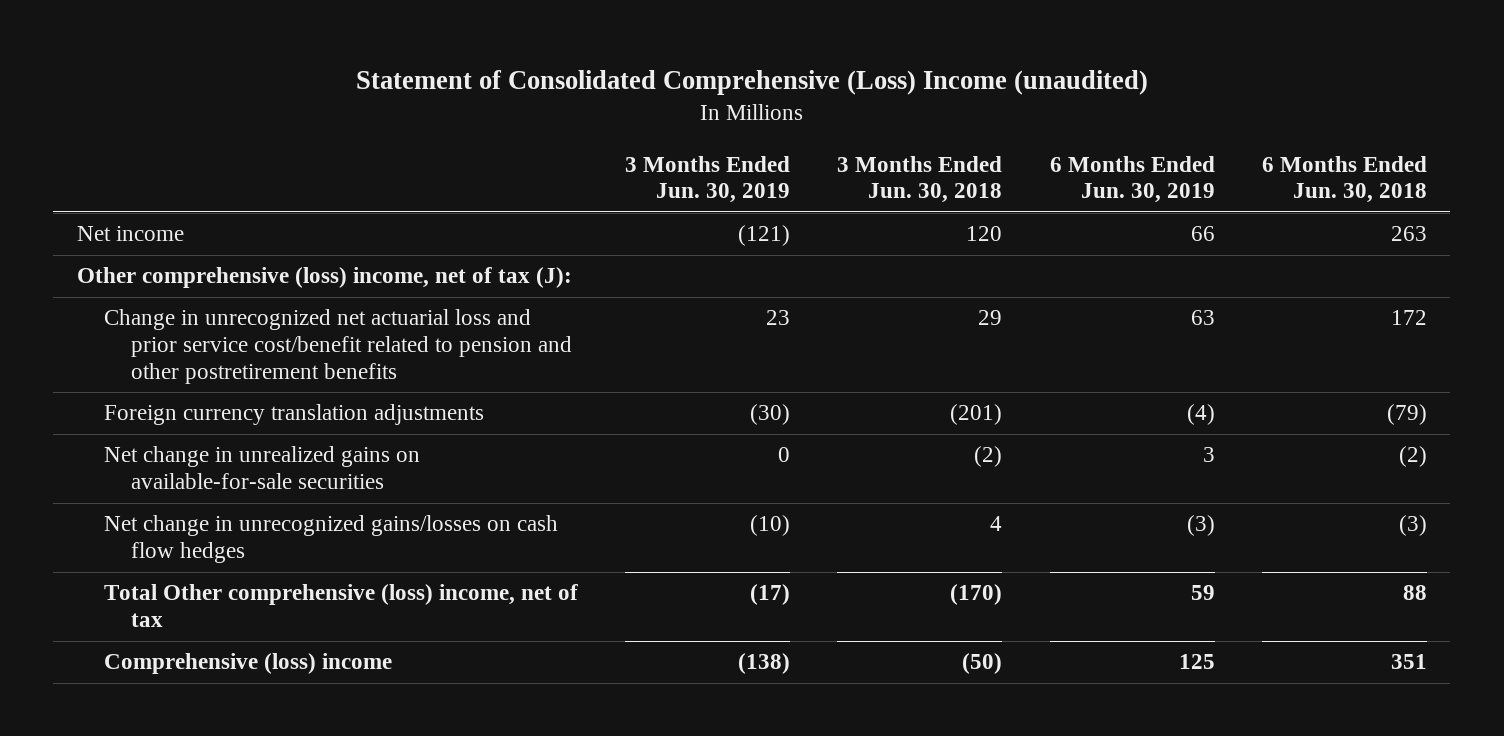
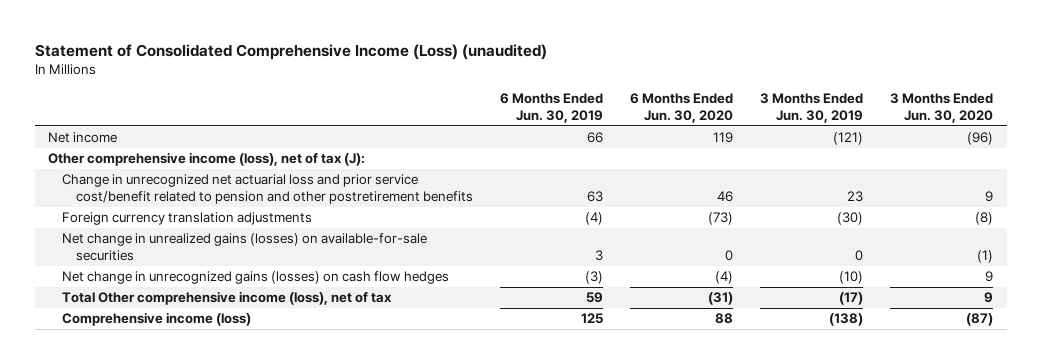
[355,70,1148,96] Statement of Consolidated Comprehensive (Loss) Income (unaudited) -> [34,43,547,60] Statement of Consolidated Comprehensive Income (Loss) (unaudited)
[837,155,1003,204] 3 Months Ended Jun. 30, 2018 -> none
[1261,155,1427,204] 6 Months Ended Jun. 30, 2018 -> none
none -> [630,93,734,124] 6 Months Ended Jun. 30, 2020
none -> [890,93,994,124] 3 Months Ended Jun. 30, 2020
[77,267,573,289] Other comprehensive (loss) income, net of tax (J): -> [48,152,366,167] Other comprehensive income (loss), net of tax (J):
[104,446,421,490] Net change in unrealized gains on available-for-sale securities -> [62,233,428,262] Net change in unrealized gains (losses) on available-for-sale securities
[104,515,559,564] Net change in unrecognized gains/losses on cash flow hedges -> [62,271,450,285] Net change in unrecognized gains (losses) on cash flow hedges
[104,584,579,628] Total Other comprehensive (loss) income, net of tax -> [62,291,393,306] Total Other comprehensive income (loss), net of tax
[104,653,393,675] Comprehensive (loss) income -> [62,312,252,327] Comprehensive income (loss)

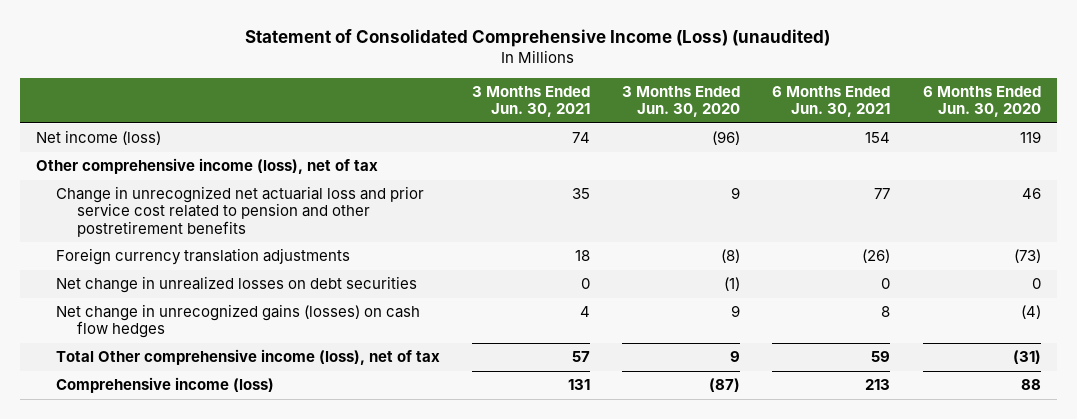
[500,93,604,124] 6 Months Ended Jun. 30, 2019 -> none
[760,93,864,124] 3 Months Ended Jun. 30, 2019 -> none
none -> [472,86,591,118] 3 Months Ended Jun. 30, 2021
none -> [772,86,891,118] 6 Months Ended Jun. 30, 2021
[48,132,118,144] Net income -> [36,130,162,146] Net income (loss)
[48,152,366,167] Other comprehensive income (loss), net of tax (J): -> [36,158,379,175] Other comprehensive income (loss), net of tax
[62,174,474,205] Change in unrecognized net actuarial loss and prior service cost/benefit related to pension and other postretirement benefits -> [56,186,425,237] Change in unrecognized net actuarial loss and prior service cost related to pension and other postretirement benefits
[62,233,428,262] Net change in unrealized gains (losses) on available-for-sale securities -> [56,276,418,294] Net change in unrealized losses on debt securities

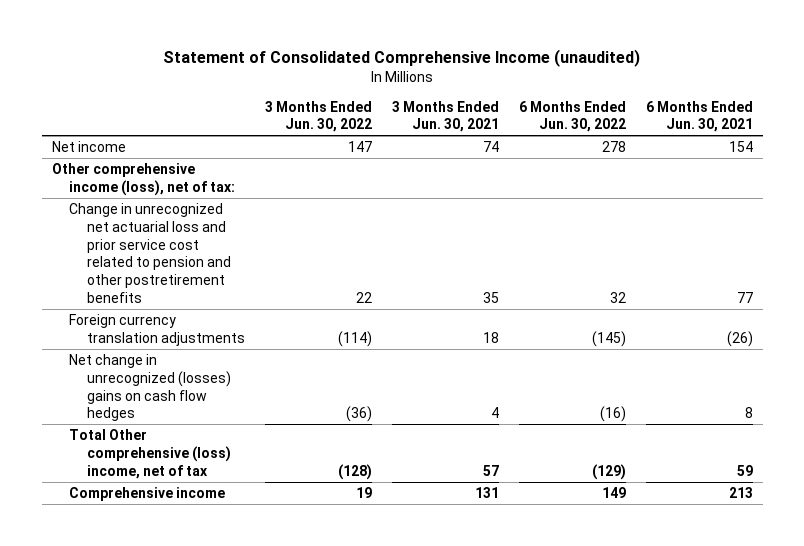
[245,29,831,48] Statement of Consolidated Comprehensive Income (Loss) (unaudited) -> [163,49,641,68] Statement of Consolidated Comprehensive Income (unaudited)
[622,86,741,118] 3 Months Ended Jun. 30, 2020 -> none
[922,86,1041,118] 6 Months Ended Jun. 30, 2020 -> none
none -> [265,100,373,133] 3 Months Ended Jun. 30, 2022
none -> [518,100,626,133] 6 Months Ended Jun. 30, 2022
[36,130,162,146] Net income (loss) -> [51,140,126,152] Net income
[36,158,379,175] Other comprehensive income (loss), net of tax -> [51,162,236,196] Other comprehensive income (loss), net of tax:
[56,276,418,294] Net change in unrealized losses on debt securities -> none
[56,304,421,339] Net change in unrecognized gains (losses) on cash flow hedges -> [69,353,232,422] Net change in unrecognized (losses) gains on cash flow hedges
[56,349,441,366] Total Other comprehensive income (loss), net of tax -> [69,428,232,479] Total Other comprehensive (loss) income, net of tax
[56,377,275,394] Comprehensive income (loss) -> [69,486,226,501] Comprehensive income

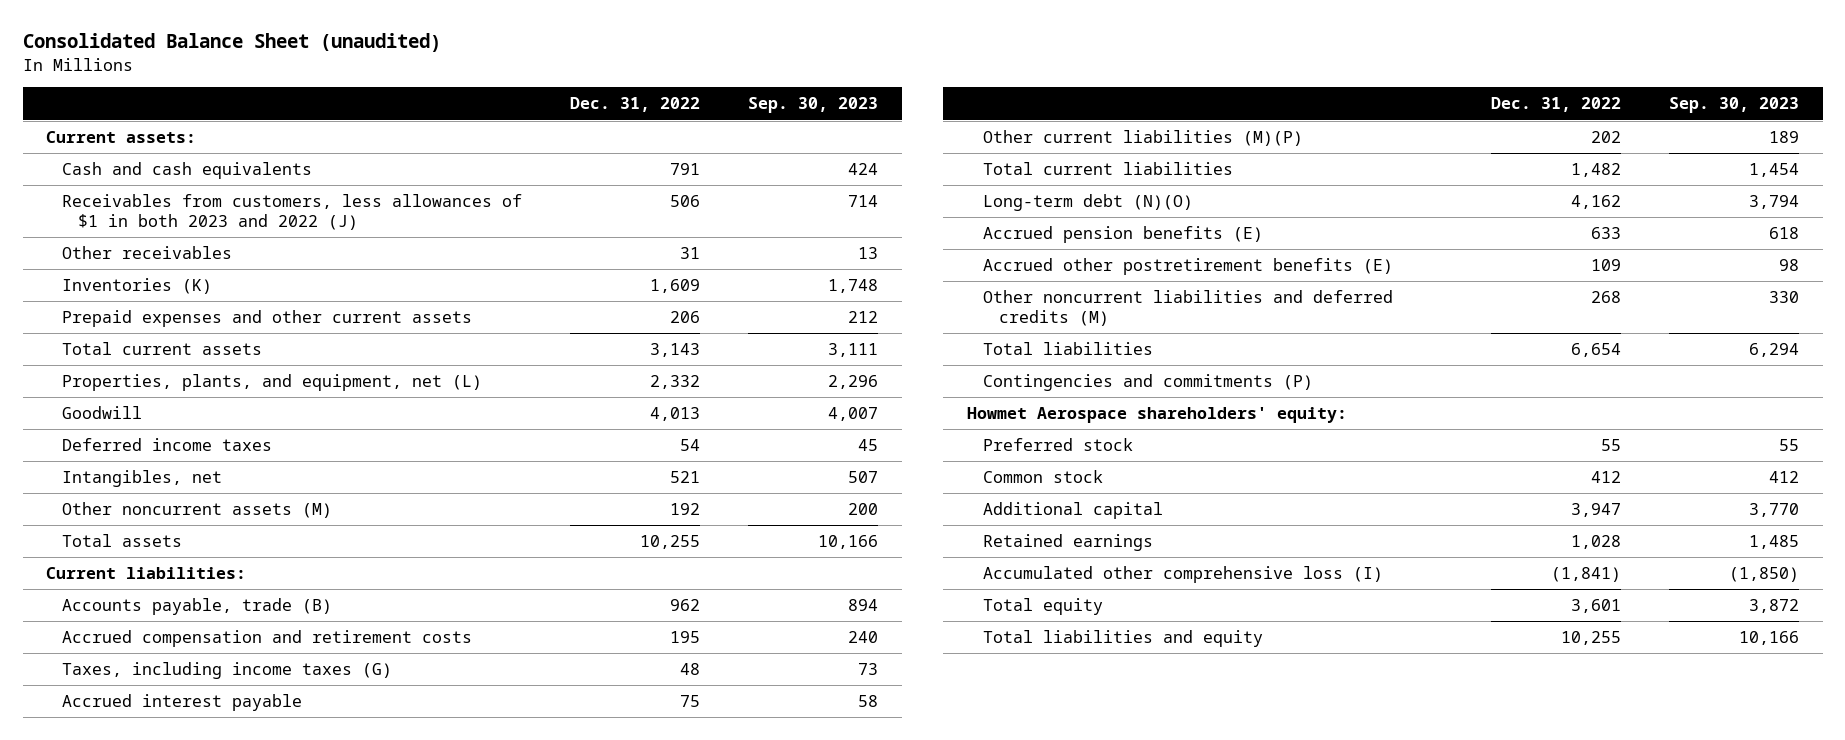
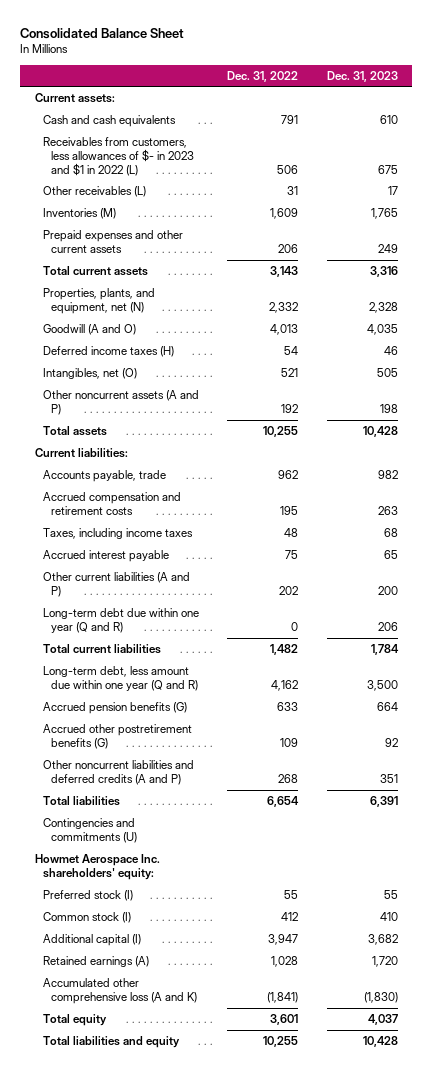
[22,33,441,53] Consolidated Balance Sheet (unaudited) -> [20,28,185,40] Consolidated Balance Sheet
[747,97,878,114] Sep. 30, 2023 -> none
none -> [326,70,398,82] Dec. 31, 2023
[62,194,523,230] Receivables from customers, less allowances of $1 in both 2023 and 2022 (J) -> [42,136,195,176] Receivables from customers, less allowances of $- in 2023 and $1 in 2022 (L)
[62,246,233,260] Other receivables -> [42,185,146,197] Other receivables (L)
[62,278,213,295] Inventories (K) -> [42,207,116,219] Inventories (M)
[62,374,483,392] Properties, plants, and equipment, net (L) -> [42,287,155,314] Properties, plants, and equipment, net (N)
[62,406,143,420] Goodwill -> [42,323,136,335] Goodwill (A and O)
[62,438,273,452] Deferred income taxes -> [42,345,174,357] Deferred income taxes (H)
[62,470,223,488] Intangibles, net -> [42,367,137,379] Intangibles, net (O)
[62,502,333,519] Other noncurrent assets (M) -> [42,389,199,415] Other noncurrent assets (A and P)
[62,598,333,616] Accounts payable, trade (B) -> [42,469,166,482] Accounts payable, trade
[62,662,393,680] Taxes, including income taxes (G) -> [42,527,193,539] Taxes, including income taxes
[983,130,1304,147] Other current liabilities (M)(P) -> [42,571,190,597] Other current liabilities (A and P)
none -> [42,607,199,633] Long-term debt due within one year (Q and R)
[983,194,1194,212] Long-term debt (N)(O) -> [42,665,199,691] Long-term debt, less amount due within one year (Q and R)
[983,226,1264,244] Accrued pension benefits (E) -> [42,701,187,714] Accrued pension benefits (G)
[983,258,1394,276] Accrued other postretirement benefits (E) -> [42,723,192,749] Accrued other postretirement benefits (G)
[983,290,1394,326] Other noncurrent liabilities and deferred credits (M) -> [42,759,194,785] Other noncurrent liabilities and deferred credits (A and P)
[983,374,1314,392] Contingencies and commitments (P) -> [42,817,138,843] Contingencies and commitments (U)
[967,407,1348,424] Howmet Aerospace shareholders' equity: -> [34,853,160,880] Howmet Aerospace Inc. shareholders' equity:
[983,438,1134,452] Preferred stock -> [42,889,133,901] Preferred stock (I)
[983,470,1104,484] Common stock -> [42,911,131,923] Common stock (I)
[983,502,1164,520] Additional capital -> [42,933,141,946] Additional capital (I)
[983,534,1154,552] Retained earnings -> [42,955,149,967] Retained earnings (A)
[983,566,1384,584] Accumulated other comprehensive loss (I) -> [42,977,198,1004] Accumulated other comprehensive loss (A and K)

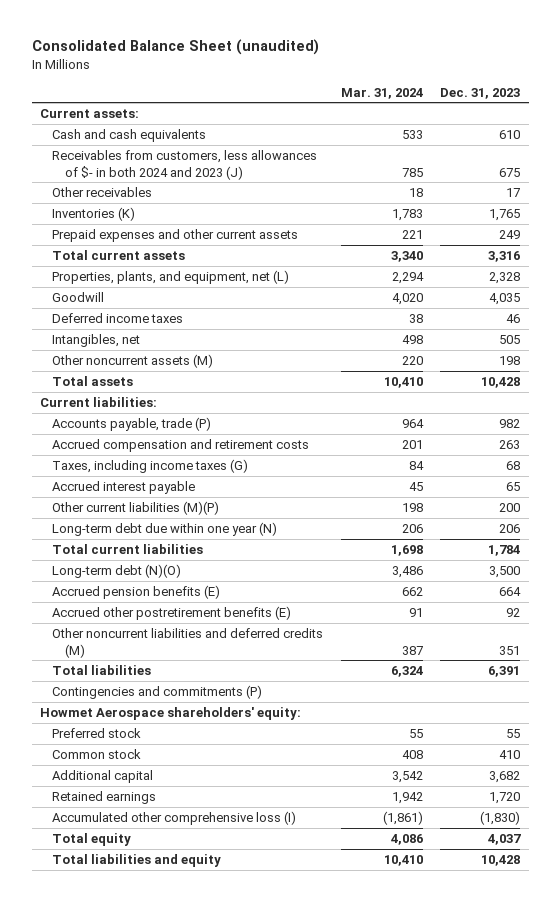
[20,28,185,40] Consolidated Balance Sheet -> [31,39,319,56] Consolidated Balance Sheet (unaudited)
[227,70,299,82] Dec. 31, 2022 -> none
none -> [340,87,423,99] Mar. 31, 2024
[42,136,195,176] Receivables from customers, less allowances of $- in 2023 and $1 in 2022 (L) -> [52,149,318,180] Receivables from customers, less allowances of $- in both 2024 and 2023 (J)
[42,185,146,197] Other receivables (L) -> [52,186,153,197] Other receivables
[42,207,116,219] Inventories (M) -> [52,206,136,221] Inventories (K)
[42,287,155,314] Properties, plants, and equipment, net (N) -> [52,269,290,284] Properties, plants, and equipment, net (L)
[42,323,136,335] Goodwill (A and O) -> [52,291,105,302] Goodwill
[42,345,174,357] Deferred income taxes (H) -> [52,312,184,323] Deferred income taxes
[42,367,137,379] Intangibles, net (O) -> [52,333,141,347] Intangibles, net
[42,389,199,415] Other noncurrent assets (A and P) -> [52,353,214,368] Other noncurrent assets (M)
[42,469,166,482] Accounts payable, trade -> [52,416,212,431] Accounts payable, trade (P)
[42,527,193,539] Taxes, including income taxes -> [52,458,249,473] Taxes, including income taxes (G)
[42,571,190,597] Other current liabilities (A and P) -> [52,500,220,515] Other current liabilities (M)(P)
[42,607,199,633] Long-term debt due within one year (Q and R) -> [52,521,278,536] Long-term debt due within one year (N)
[42,665,199,691] Long-term debt, less amount due within one year (Q and R) -> [52,563,182,578] Long-term debt (N)(O)
[42,701,187,714] Accrued pension benefits (G) -> [52,584,221,599] Accrued pension benefits (E)
[42,723,192,749] Accrued other postretirement benefits (G) -> [52,605,292,620] Accrued other postretirement benefits (E)
[42,759,194,785] Other noncurrent liabilities and deferred credits (A and P) -> [52,627,324,658] Other noncurrent liabilities and deferred credits (M)
[42,817,138,843] Contingencies and commitments (U) -> [52,684,263,699] Contingencies and commitments (P)
[34,853,160,880] Howmet Aerospace Inc. shareholders' equity: -> [40,706,302,720] Howmet Aerospace shareholders' equity:
[42,889,133,901] Preferred stock (I) -> [52,727,142,738] Preferred stock
[42,911,131,923] Common stock (I) -> [52,748,142,759] Common stock
[42,933,141,946] Additional capital (I) -> [52,769,154,783] Additional capital
[42,955,149,967] Retained earnings (A) -> [52,790,157,804] Retained earnings
[42,977,198,1004] Accumulated other comprehensive loss (A and K) -> [52,810,297,825] Accumulated other comprehensive loss (I)

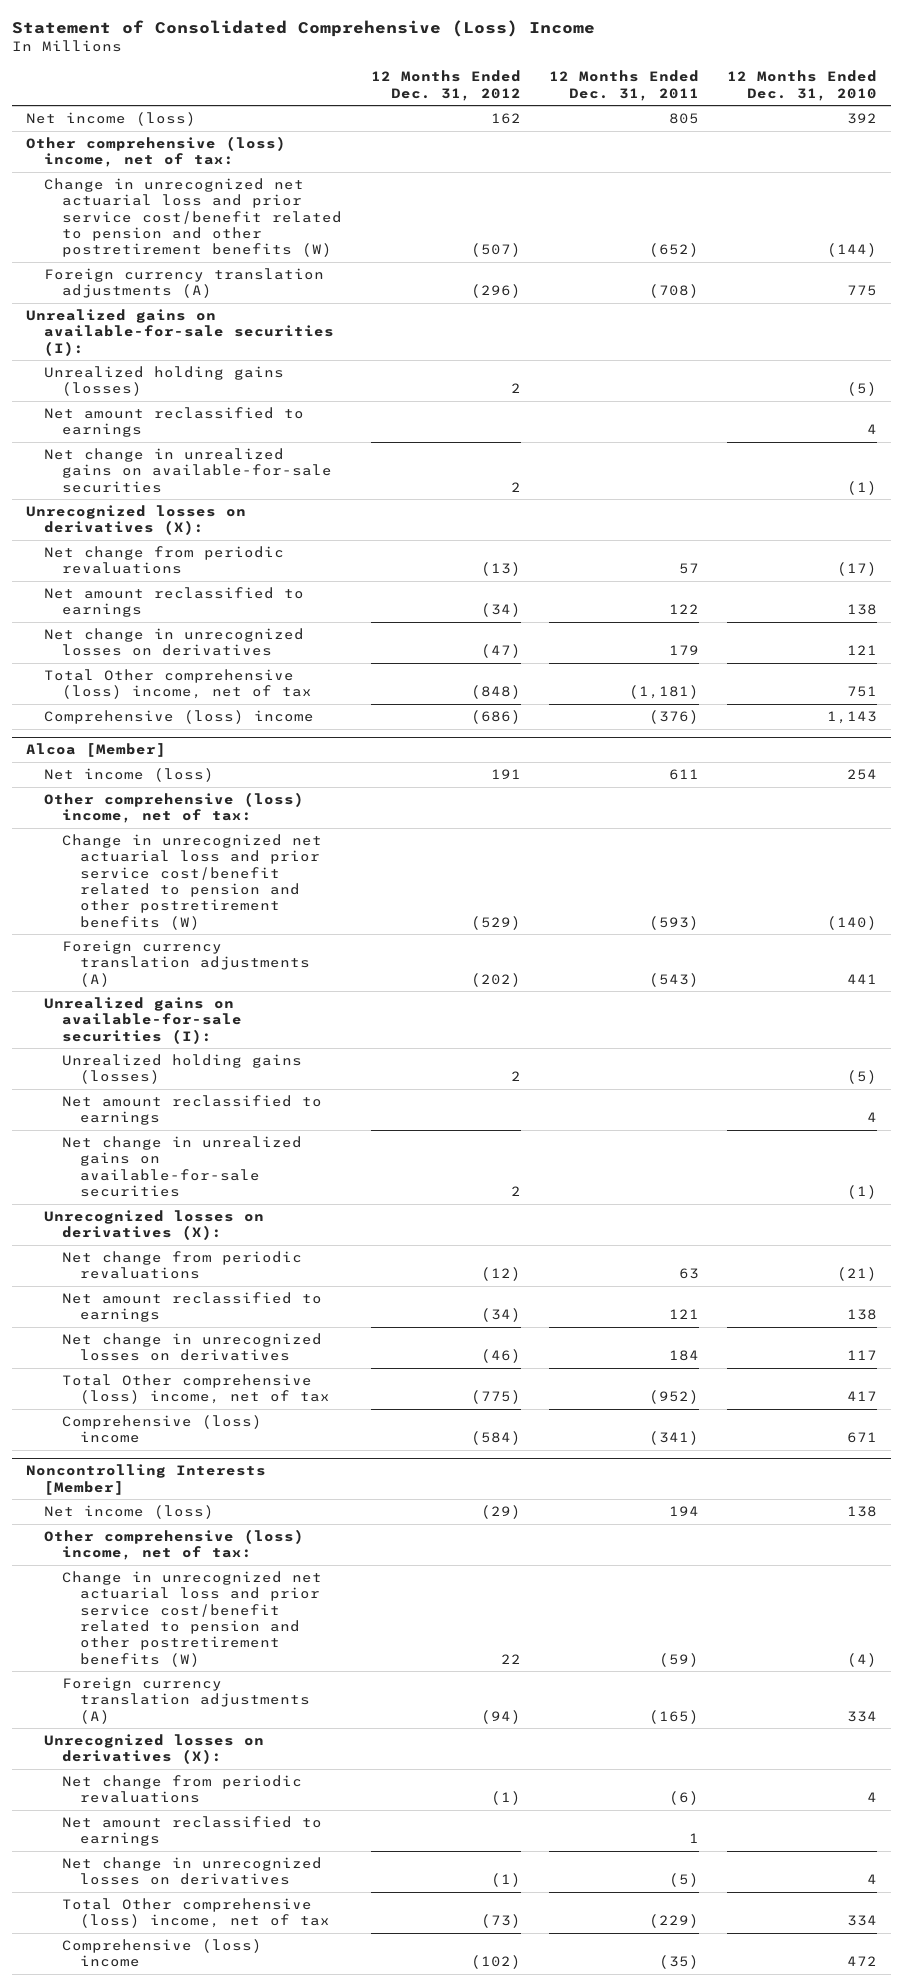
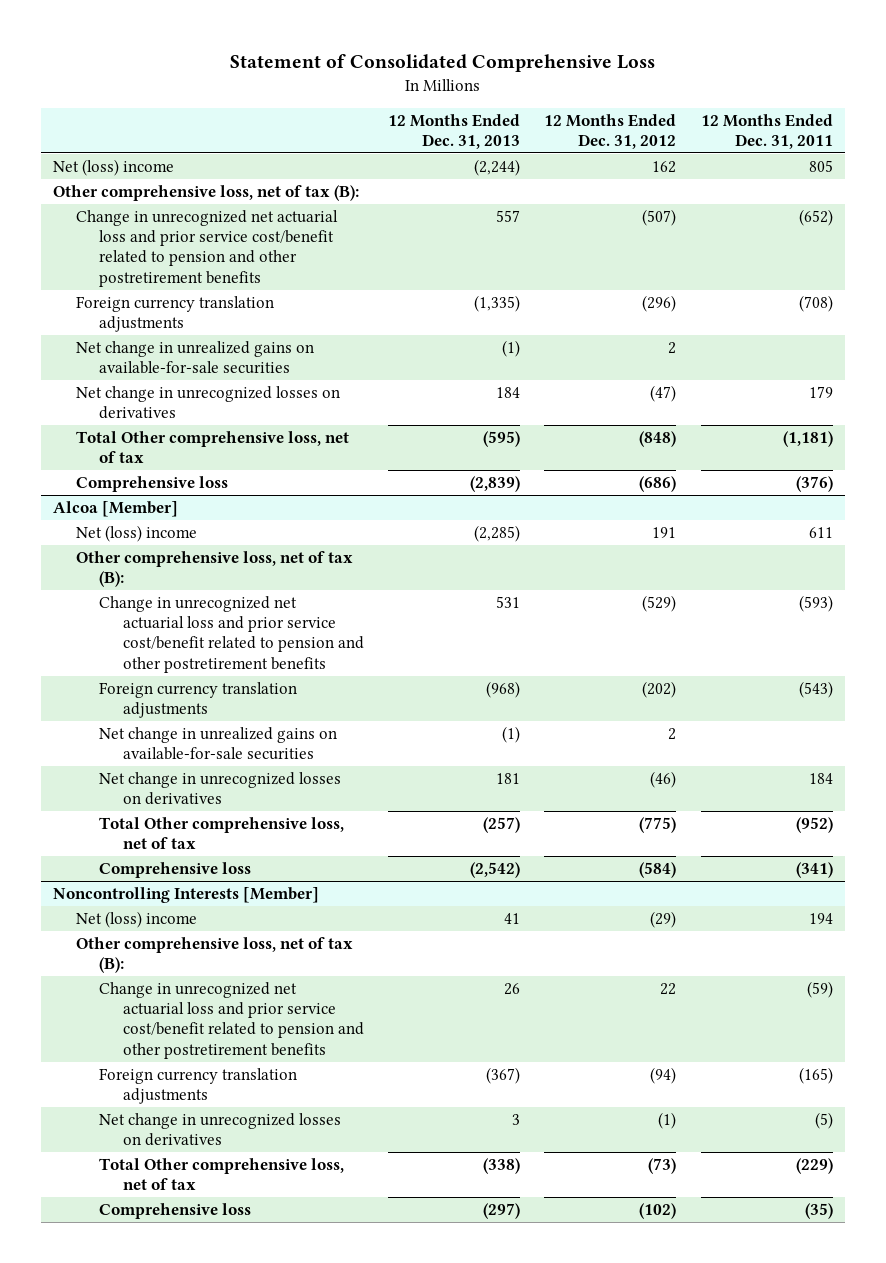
[11,19,595,37] Statement of Consolidated Comprehensive (Loss) Income -> [230,53,656,72] Statement of Consolidated Comprehensive Loss
[727,70,878,101] 12 Months Ended Dec. 31, 2010 -> none
none -> [387,113,520,149] 12 Months Ended Dec. 31, 2013
[26,308,335,356] Unrealized gains on available-for-sale securities (I): -> none
[44,365,285,397] Unrealized holding gains (losses) -> none
[44,406,305,438] Net amount reclassified to earnings -> none
[26,111,197,126] Net income (loss) -> [53,158,175,176] Net (loss) income
[26,135,287,168] Other comprehensive (loss) income, net of tax: -> [53,184,360,201] Other comprehensive loss, net of tax (B):
[44,177,343,258] Change in unrecognized net actuarial loss and prior service cost/benefit related to pension and other postretirement benefits (W) -> [76,209,339,287] Change in unrecognized net actuarial loss and prior service cost/benefit related to pension and other postretirement benefits
[44,267,325,299] Foreign currency translation adjustments (A) -> [76,295,275,333] Foreign currency translation adjustments
[26,504,247,536] Unrecognized losses on derivatives (X): -> none
[44,545,285,575] Net change from periodic revaluations -> none
[44,586,305,618] Net amount reclassified to earnings -> none
[44,668,313,700] Total Other comprehensive (loss) income, net of tax -> [76,430,350,464] Total Other comprehensive loss, net of tax
[44,709,315,724] Comprehensive (loss) income -> [76,475,229,492] Comprehensive loss
[44,996,243,1044] Unrealized gains on available-for-sale securities (I): -> none
[62,1053,303,1085] Unrealized holding gains (losses) -> none
[62,1094,323,1126] Net amount reclassified to earnings -> none
[44,767,215,782] Net income (loss) -> [76,524,198,542] Net (loss) income
[44,791,305,824] Other comprehensive (loss) income, net of tax: -> [76,550,354,588] Other comprehensive loss, net of tax (B):
[62,833,323,930] Change in unrecognized net actuarial loss and prior service cost/benefit related to pension and other postretirement benefits (W) -> [99,595,364,673] Change in unrecognized net actuarial loss and prior service cost/benefit related to pension and other postretirement benefits
[62,939,311,987] Foreign currency translation adjustments (A) -> [99,681,298,719] Foreign currency translation adjustments
[44,1209,265,1241] Unrecognized losses on derivatives (X): -> none
[62,1250,303,1280] Net change from periodic revaluations -> none
[62,1291,323,1323] Net amount reclassified to earnings -> none
[62,1373,331,1405] Total Other comprehensive (loss) income, net of tax -> [99,816,345,850] Total Other comprehensive loss, net of tax
[62,1414,263,1444] Comprehensive (loss) income -> [99,861,252,878] Comprehensive loss
[44,1733,265,1765] Unrecognized losses on derivatives (X): -> none
[62,1774,303,1804] Net change from periodic revaluations -> none
[62,1815,323,1847] Net amount reclassified to earnings -> none
[44,1504,215,1519] Net income (loss) -> [76,910,198,928] Net (loss) income
[44,1528,305,1561] Other comprehensive (loss) income, net of tax: -> [76,936,354,974] Other comprehensive loss, net of tax (B):
[62,1570,323,1667] Change in unrecognized net actuarial loss and prior service cost/benefit related to pension and other postretirement benefits (W) -> [99,981,364,1059] Change in unrecognized net actuarial loss and prior service cost/benefit related to pension and other postretirement benefits
[62,1676,311,1724] Foreign currency translation adjustments (A) -> [99,1067,298,1105] Foreign currency translation adjustments
[62,1897,331,1929] Total Other comprehensive (loss) income, net of tax -> [99,1157,345,1191] Total Other comprehensive loss, net of tax
[62,1938,263,1968] Comprehensive (loss) income -> [99,1202,252,1219] Comprehensive loss

